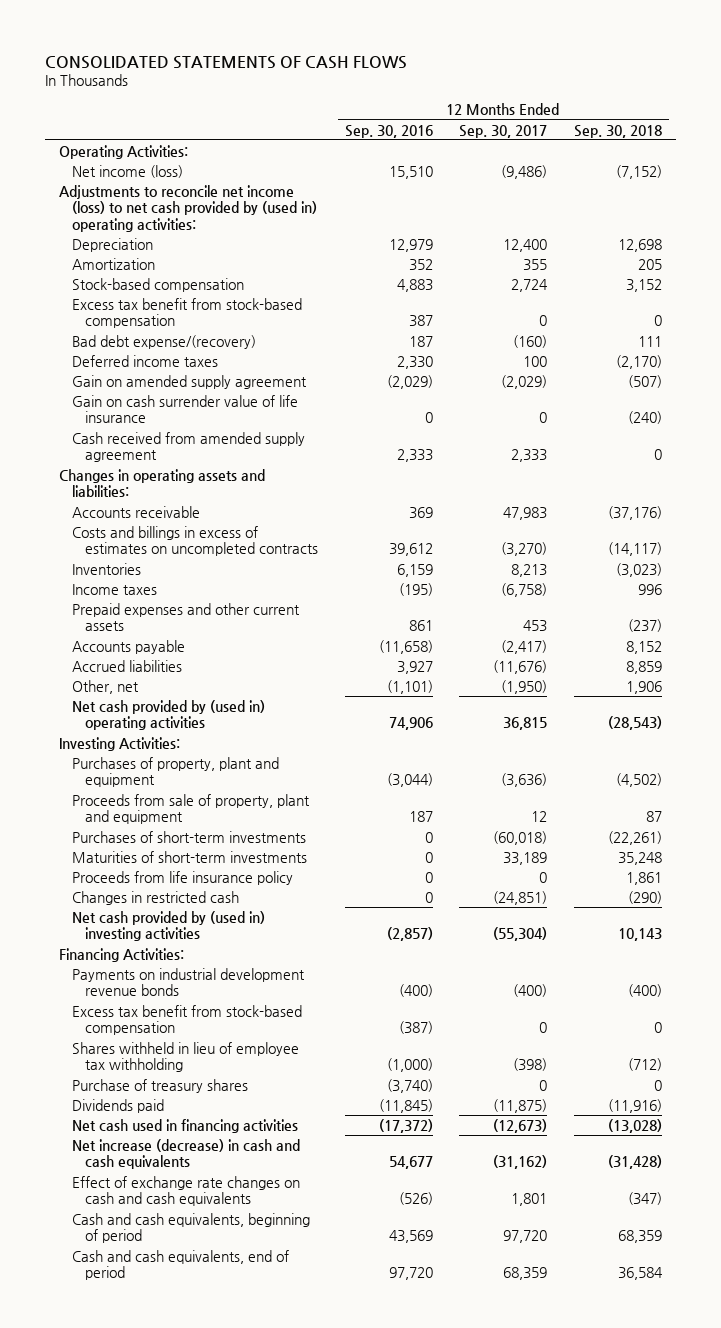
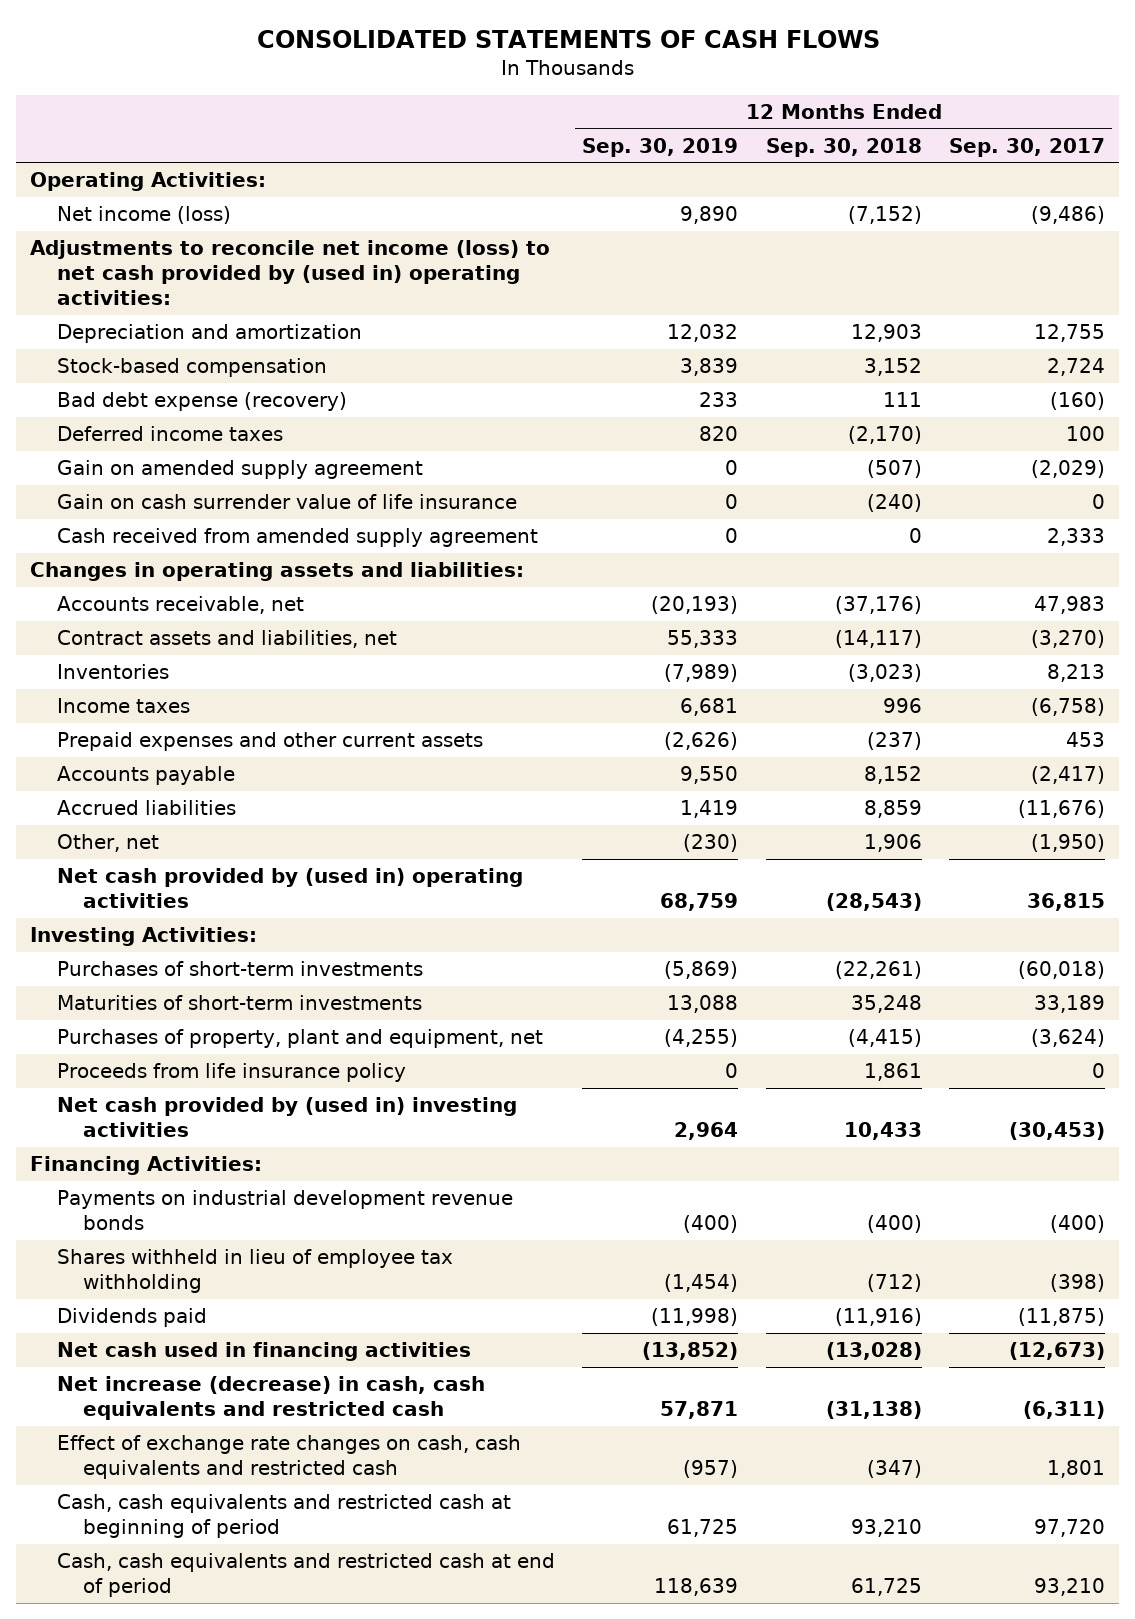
[344,124,433,138] Sep. 30, 2016 -> none
none -> [582,137,739,157] Sep. 30, 2019
[71,237,153,252] Depreciation -> none
[71,257,155,270] Amortization -> none
none -> [56,324,362,344] Depreciation and amortization
[71,297,302,329] Excess tax benefit from stock-based compensation -> none
[71,334,256,349] Bad debt expense/(recovery) -> [56,392,347,412] Bad debt expense (recovery)
[71,505,200,518] Accounts receivable -> [56,596,304,615] Accounts receivable, net
[71,525,318,557] Costs and billings in excess of estimates on uncompleted contracts -> [56,630,397,649] Contract assets and liabilities, net
[71,756,279,788] Purchases of property, plant and equipment -> none
[71,793,310,825] Proceeds from sale of property, plant and equipment -> none
none -> [56,1029,543,1049] Purchases of property, plant and equipment, net
[71,890,239,905] Changes in restricted cash -> none
[493,927,548,942] (55,304) -> [1009,1122,1106,1141] (30,453)
[618,928,663,942] 10,143 -> [843,1122,922,1141] 10,433
[71,1004,302,1036] Excess tax benefit from stock-based compensation -> none
[71,1078,248,1093] Purchase of treasury shares -> none
[71,1138,300,1170] Net increase (decrease) in cash and cash equivalents -> [56,1376,485,1421] Net increase (decrease) in cash, cash equivalents and restricted cash
[493,1155,548,1170] (31,162) -> [1023,1401,1106,1420] (6,311)
[608,1155,663,1170] (31,428) -> [825,1401,922,1420] (31,138)
[71,1175,300,1207] Effect of exchange rate changes on cash and cash equivalents -> [56,1435,521,1480] Effect of exchange rate changes on cash, cash equivalents and restricted cash
[71,1212,310,1244] Cash and cash equivalents, beginning of period -> [56,1494,511,1539] Cash, cash equivalents and restricted cash at beginning of period
[618,1230,663,1244] 68,359 -> [850,1519,922,1538] 93,210
[71,1249,289,1281] Cash and cash equivalents, end of period -> [56,1553,555,1598] Cash, cash equivalents and restricted cash at end of period
[503,1267,548,1281] 68,359 -> [1034,1578,1106,1597] 93,210
[618,1267,664,1281] 36,584 -> [850,1578,922,1597] 61,725

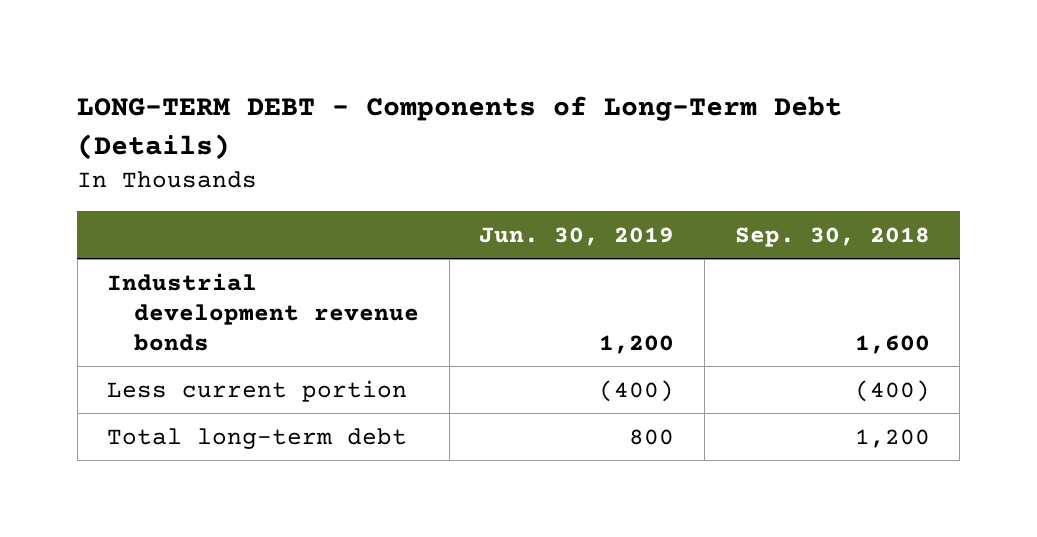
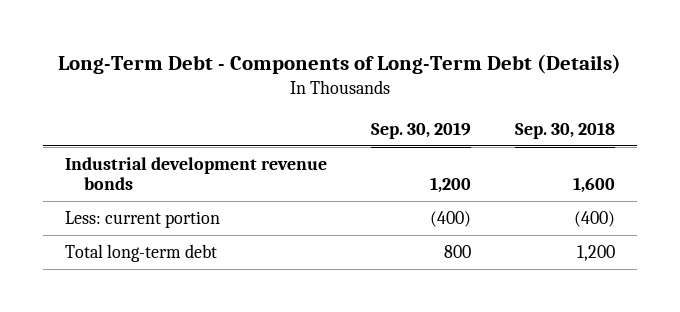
[77,96,843,160] LONG-TERM DEBT - Components of Long-Term Debt (Details) -> [57,54,621,75] Long-Term Debt - Components of Long-Term Debt (Details)
[479,227,675,247] Jun. 30, 2019 -> none
none -> [370,121,471,139] Sep. 30, 2019
[107,379,408,402] Less current portion -> [64,210,220,228] Less: current portion

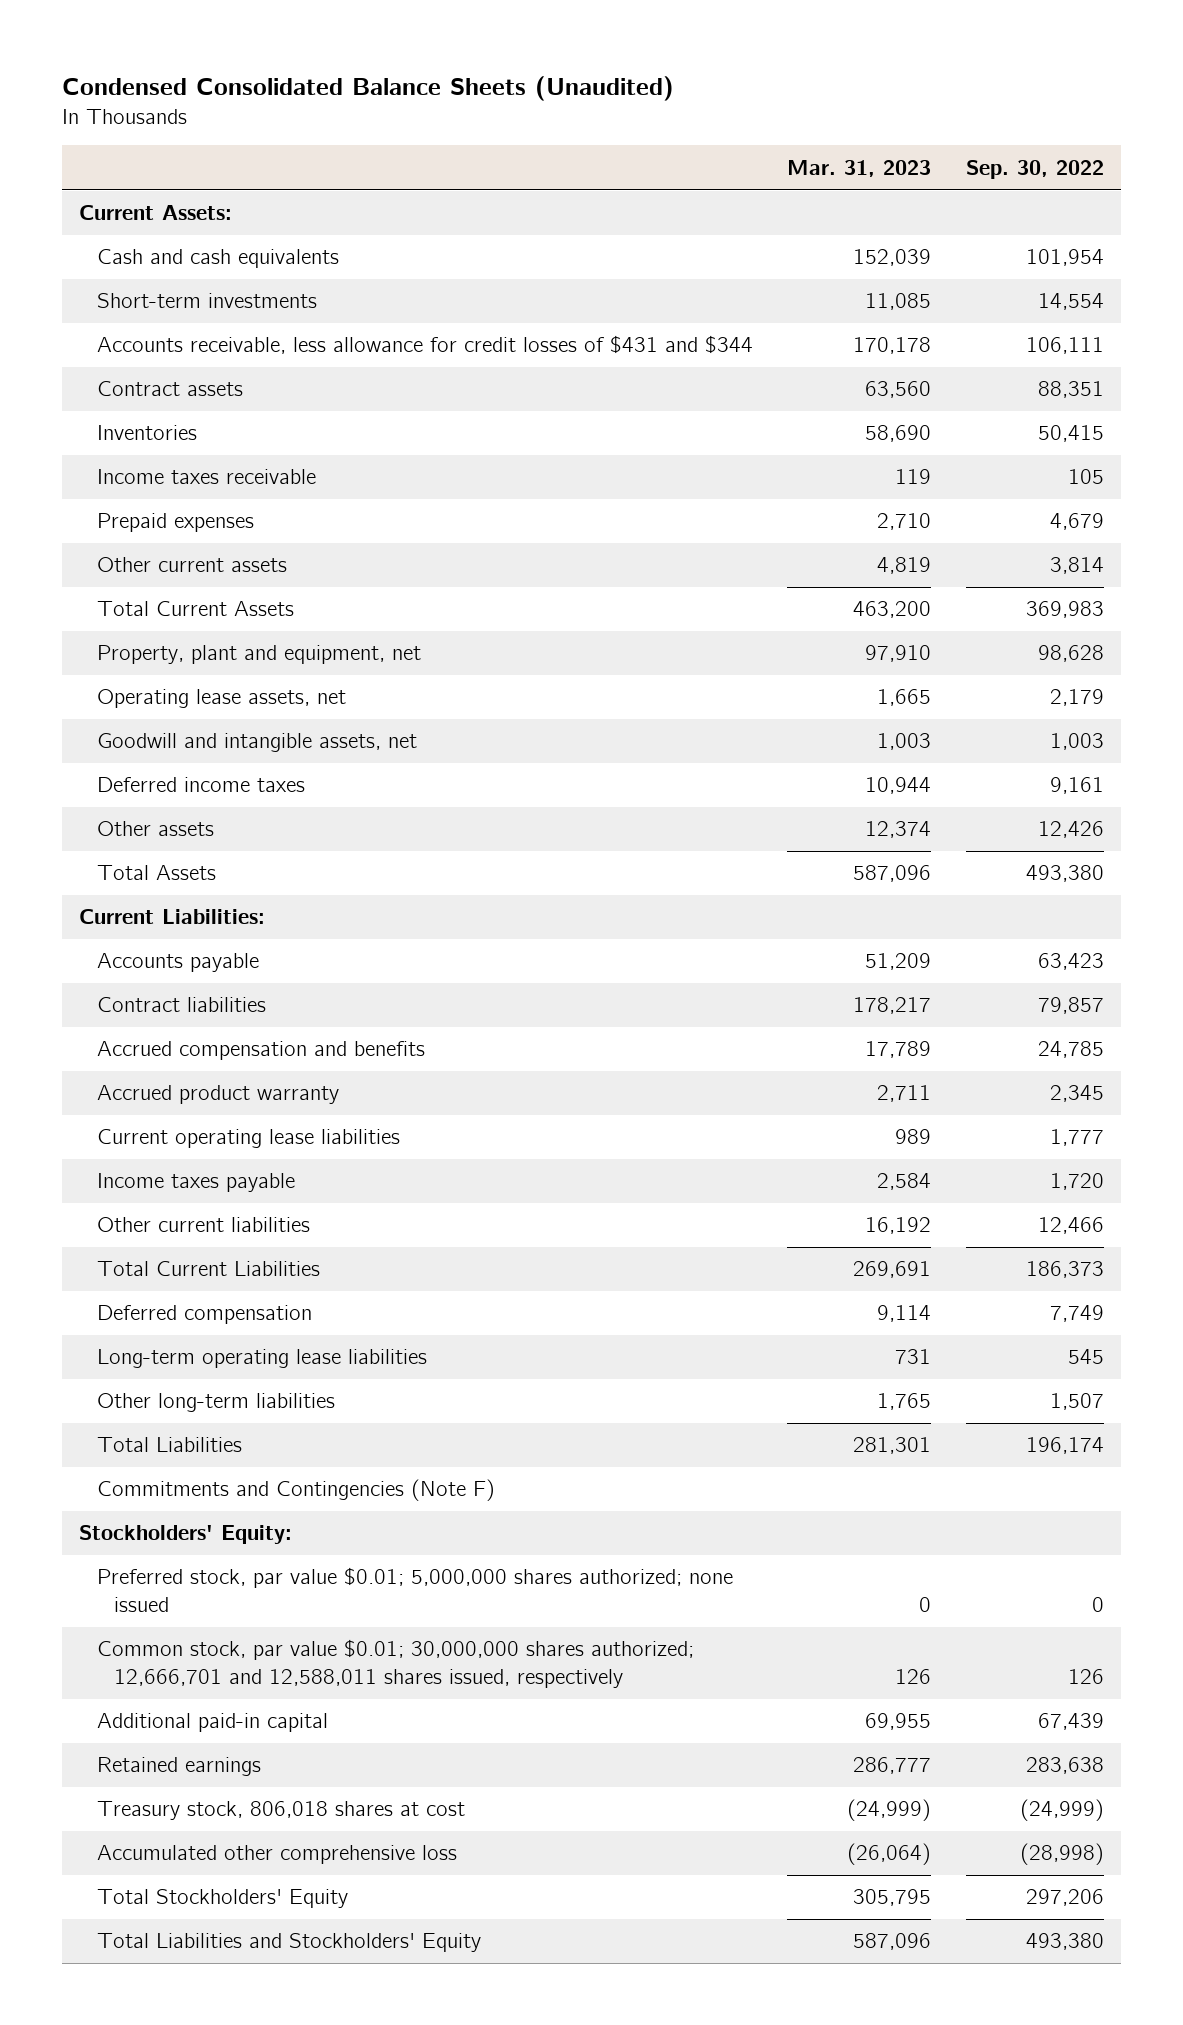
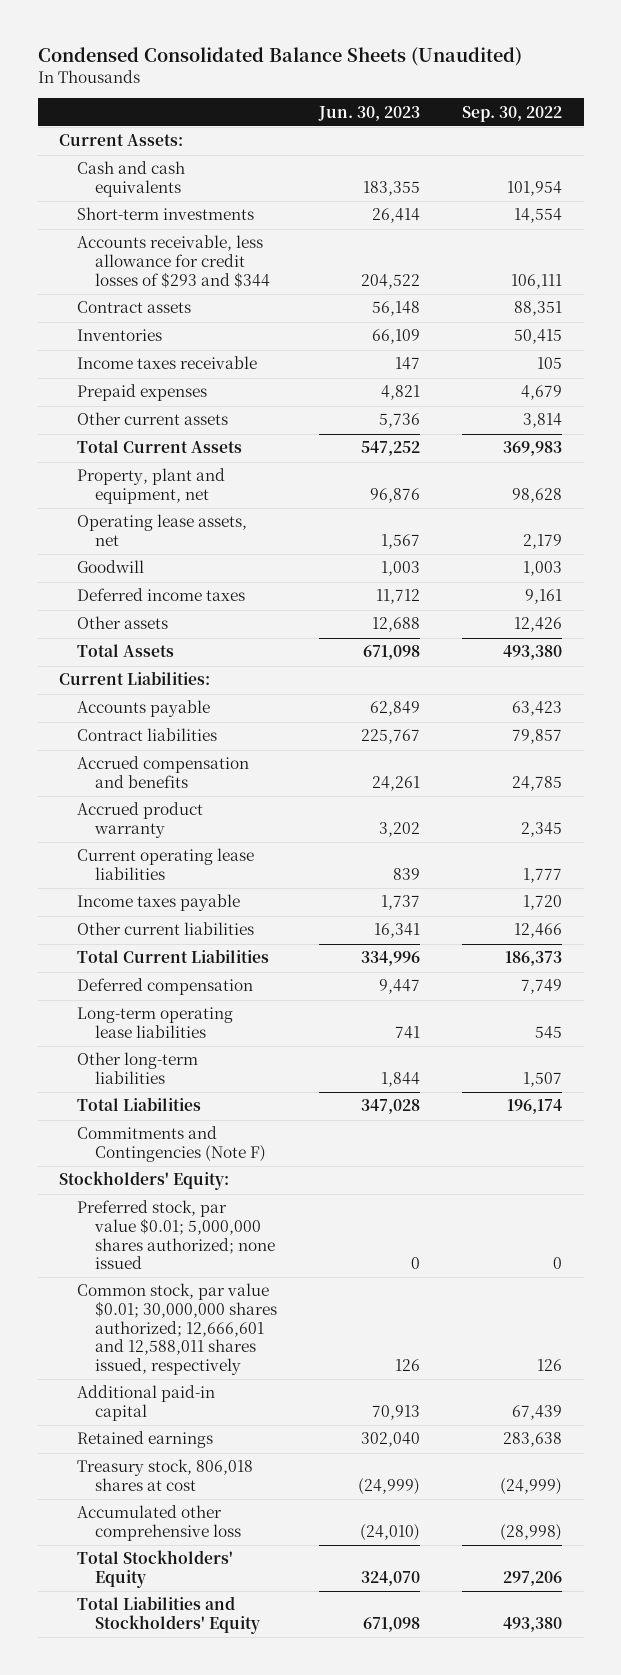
[787,159,932,177] Mar. 31, 2023 -> none
none -> [318,105,421,121] Jun. 30, 2023
[96,335,753,355] Accounts receivable, less allowance for credit losses of $431 and $344 -> [76,235,271,288] Accounts receivable, less allowance for credit losses of $293 and $344
[96,733,417,753] Goodwill and intangible assets, net -> none
none -> [76,560,144,574] Goodwill
[96,1639,694,1688] Common stock, par value $0.01; 30,000,000 shares authorized; 12,666,701 and 12,588,011 shares issued, respectively -> [76,1283,278,1375] Common stock, par value $0.01; 30,000,000 shares authorized; 12,666,601 and 12,588,011 shares issued, respectively

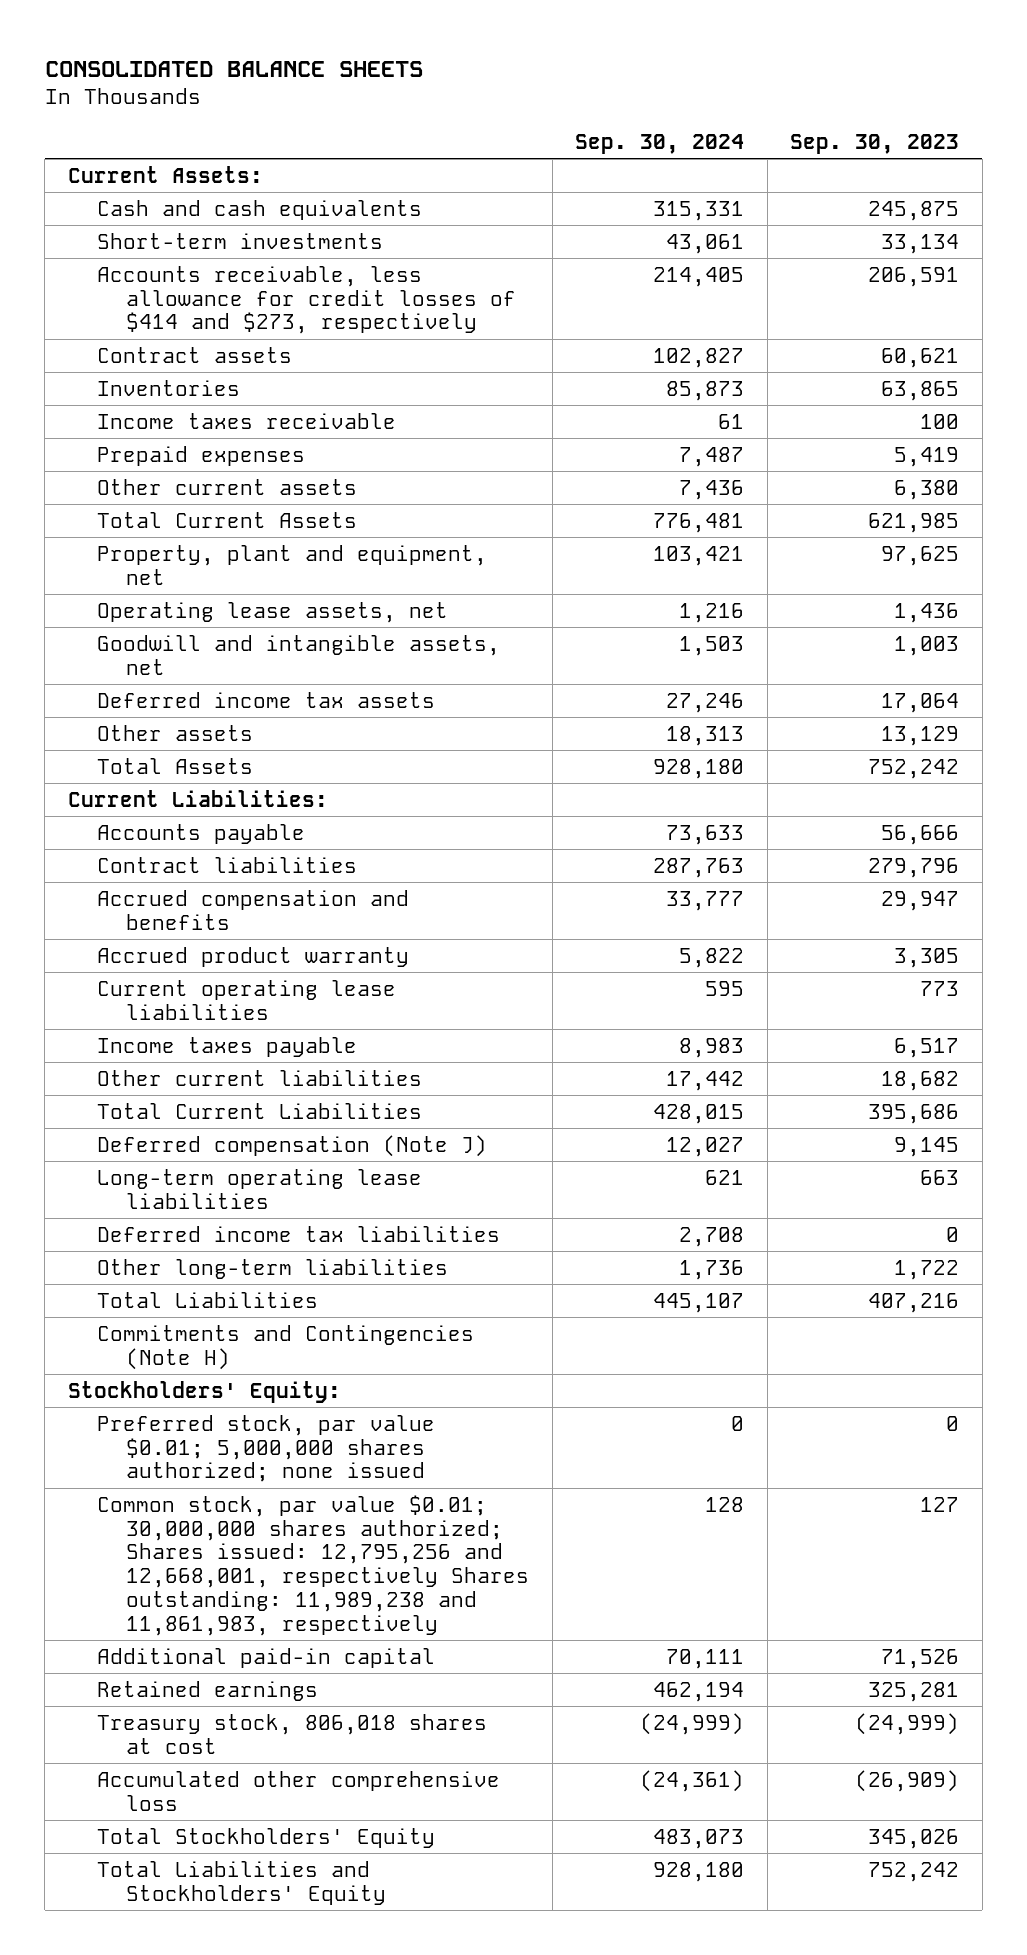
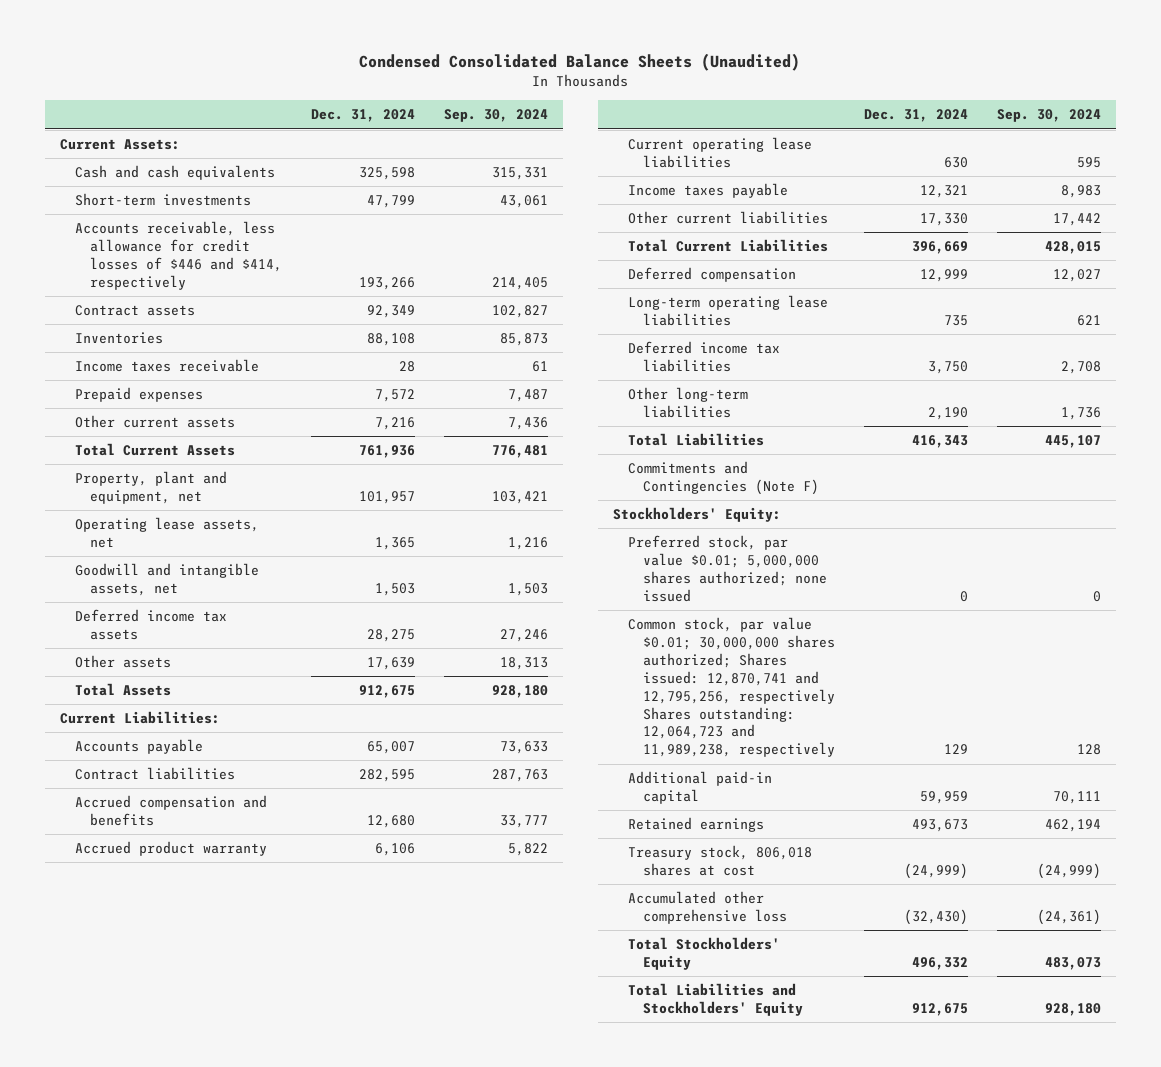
[44,60,423,77] CONSOLIDATED BALANCE SHEETS -> [359,53,801,72] Condensed Consolidated Balance Sheets (Unaudited)
[790,133,960,154] Sep. 30, 2023 -> none
none -> [311,109,416,123] Dec. 31, 2024
[97,265,517,335] Accounts receivable, less allowance for credit losses of $414 and $273, respectively -> [74,221,283,290] Accounts receivable, less allowance for credit losses of $446 and $414, respectively
[97,1134,488,1157] Deferred compensation (Note J) -> [627,267,796,283] Deferred compensation
[97,1324,475,1370] Commitments and Contingencies (Note H) -> [627,461,819,496] Commitments and Contingencies (Note F)
[97,1494,530,1637] Common stock, par value $0.01; 30,000,000 shares authorized; Shares issued: 12,795,256 and 12,668,001, respectively Shares outstanding: 11,989,238 and 11,861,983, respectively -> [627,617,835,758] Common stock, par value $0.01; 30,000,000 shares authorized; Shares issued: 12,870,741 and 12,795,256, respectively Shares outstanding: 12,064,723 and 11,989,238, respectively

